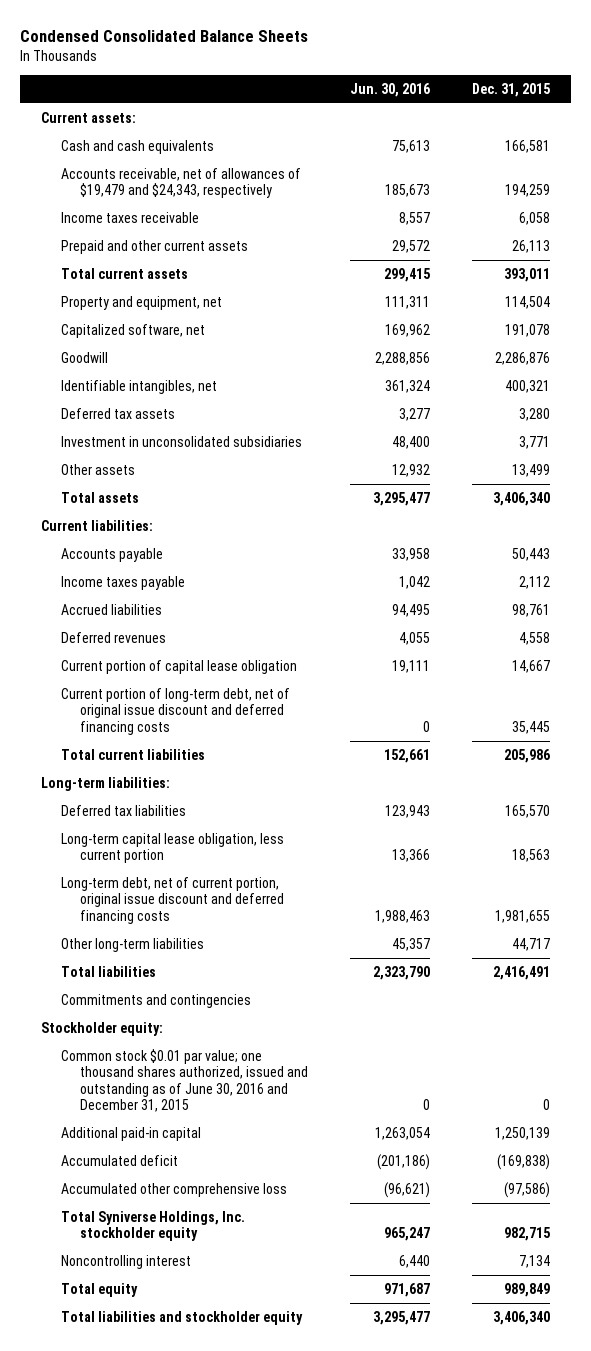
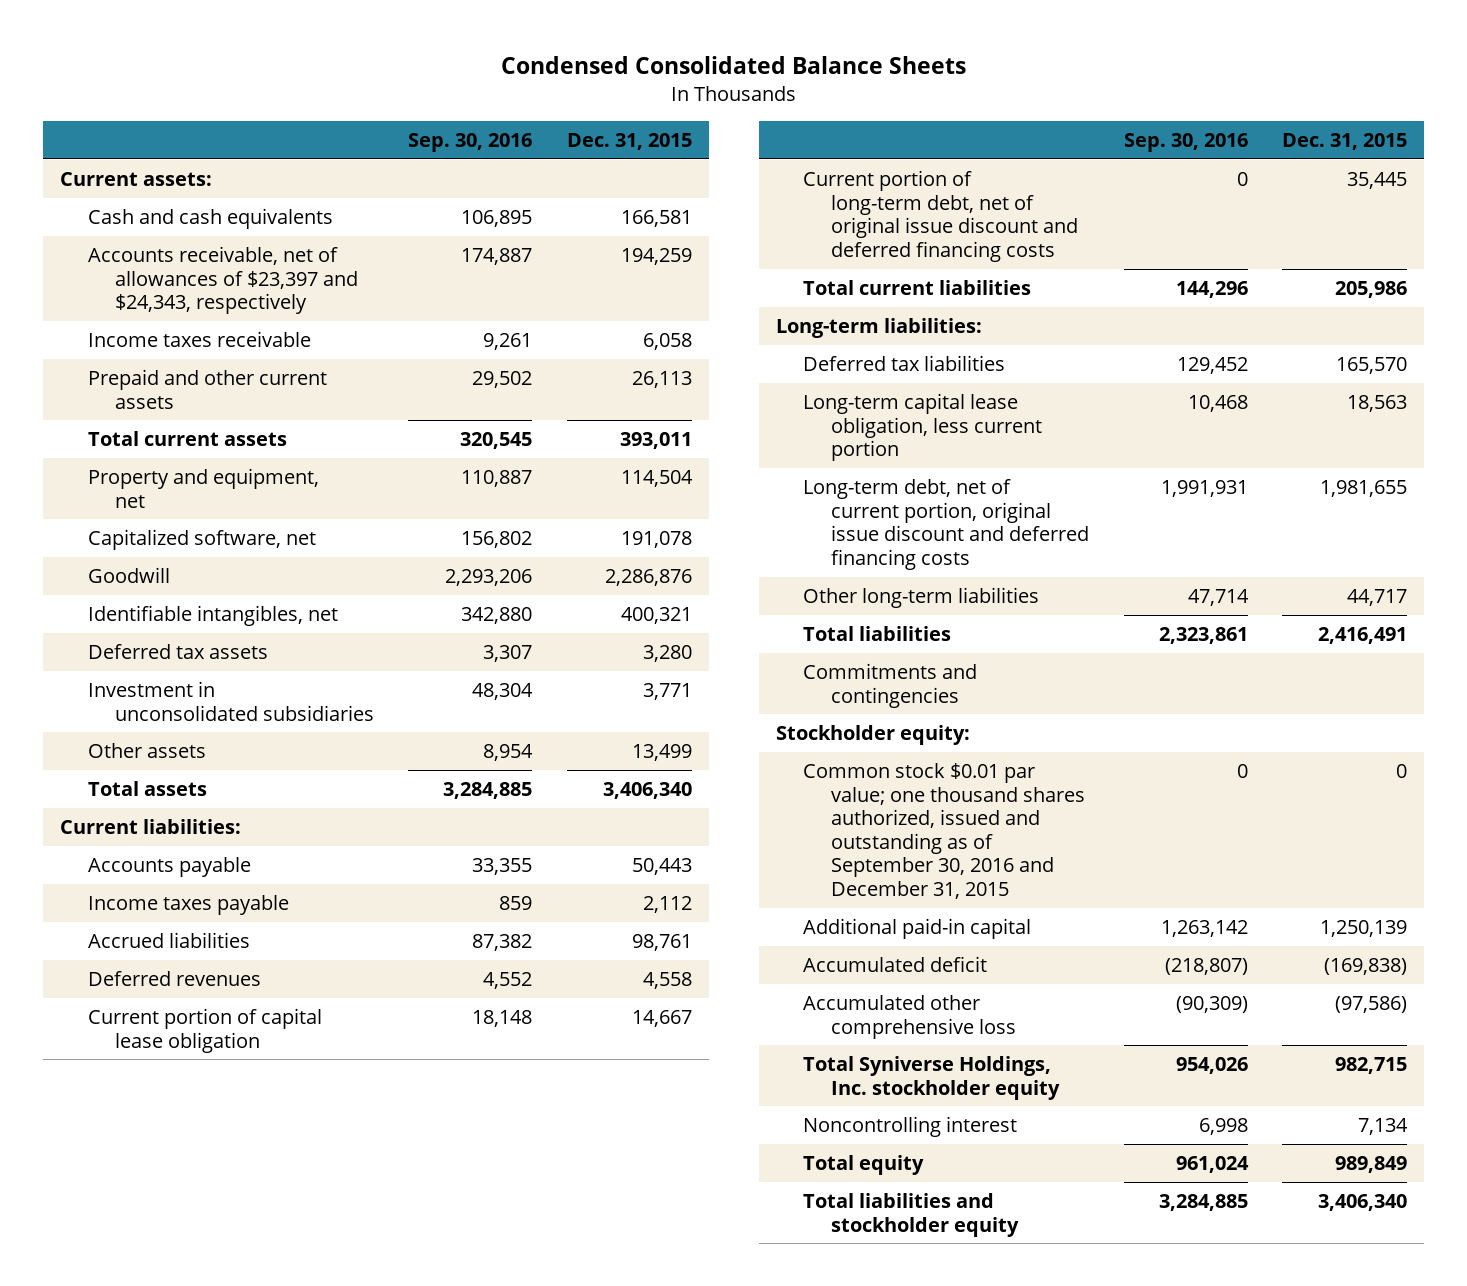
[350,83,431,98] Jun. 30, 2016 -> none
none -> [408,132,533,152] Sep. 30, 2016
[60,167,301,199] Accounts receivable, net of allowances of $19,479 and $24,343, respectively -> [87,245,359,315] Accounts receivable, net of allowances of $23,397 and $24,343, respectively
[60,1048,309,1113] Common stock $0.01 par value; one thousand shares authorized, issued and outstanding as of June 30, 2016 and December 31, 2015 -> [803,762,1085,900] Common stock $0.01 par value; one thousand shares authorized, issued and outstanding as of September 30, 2016 and December 31, 2015

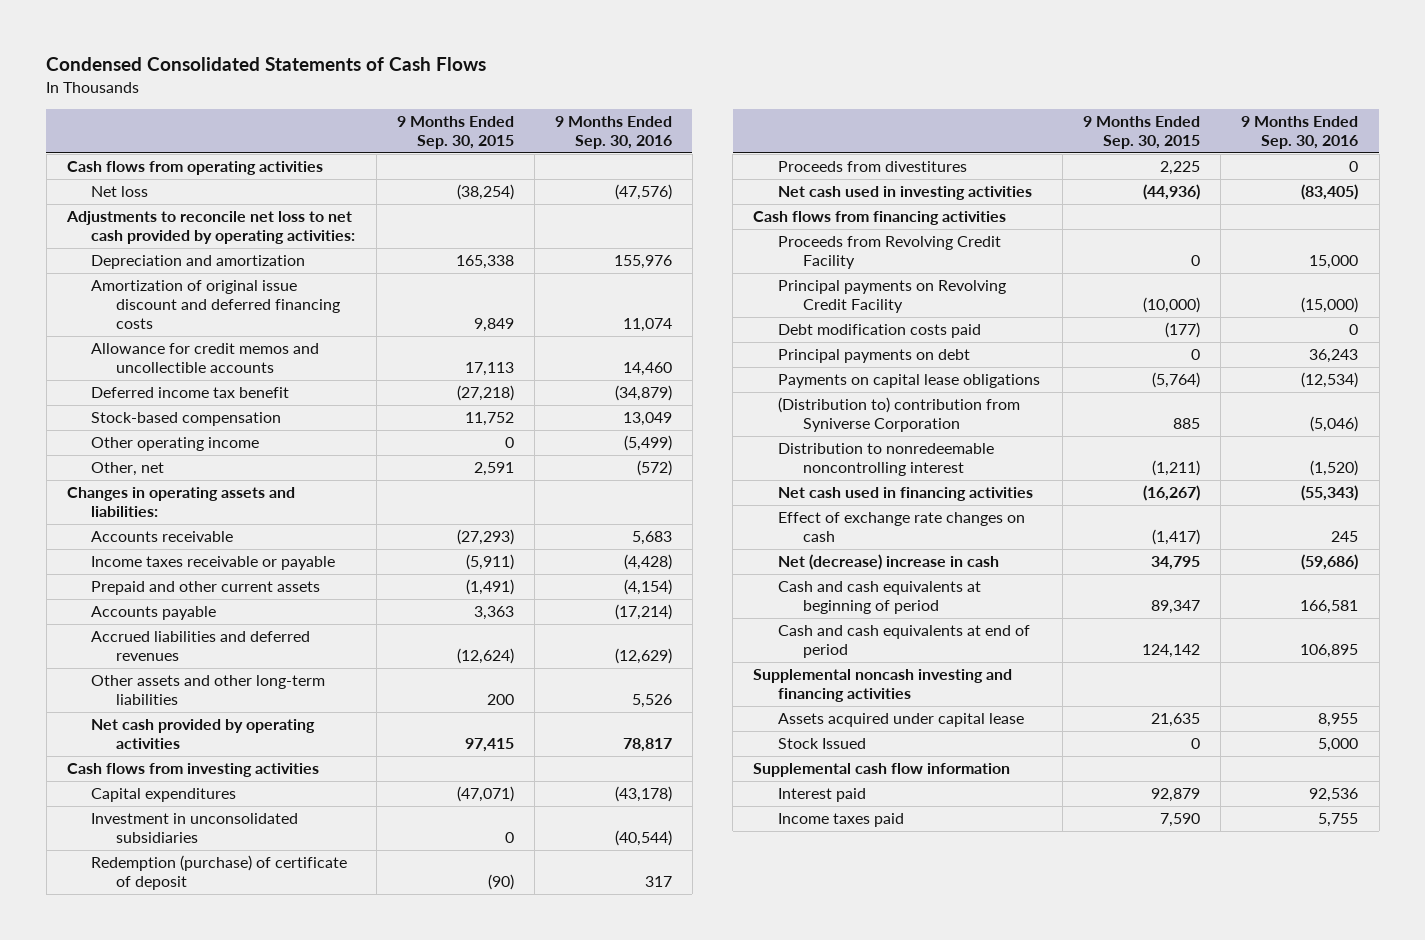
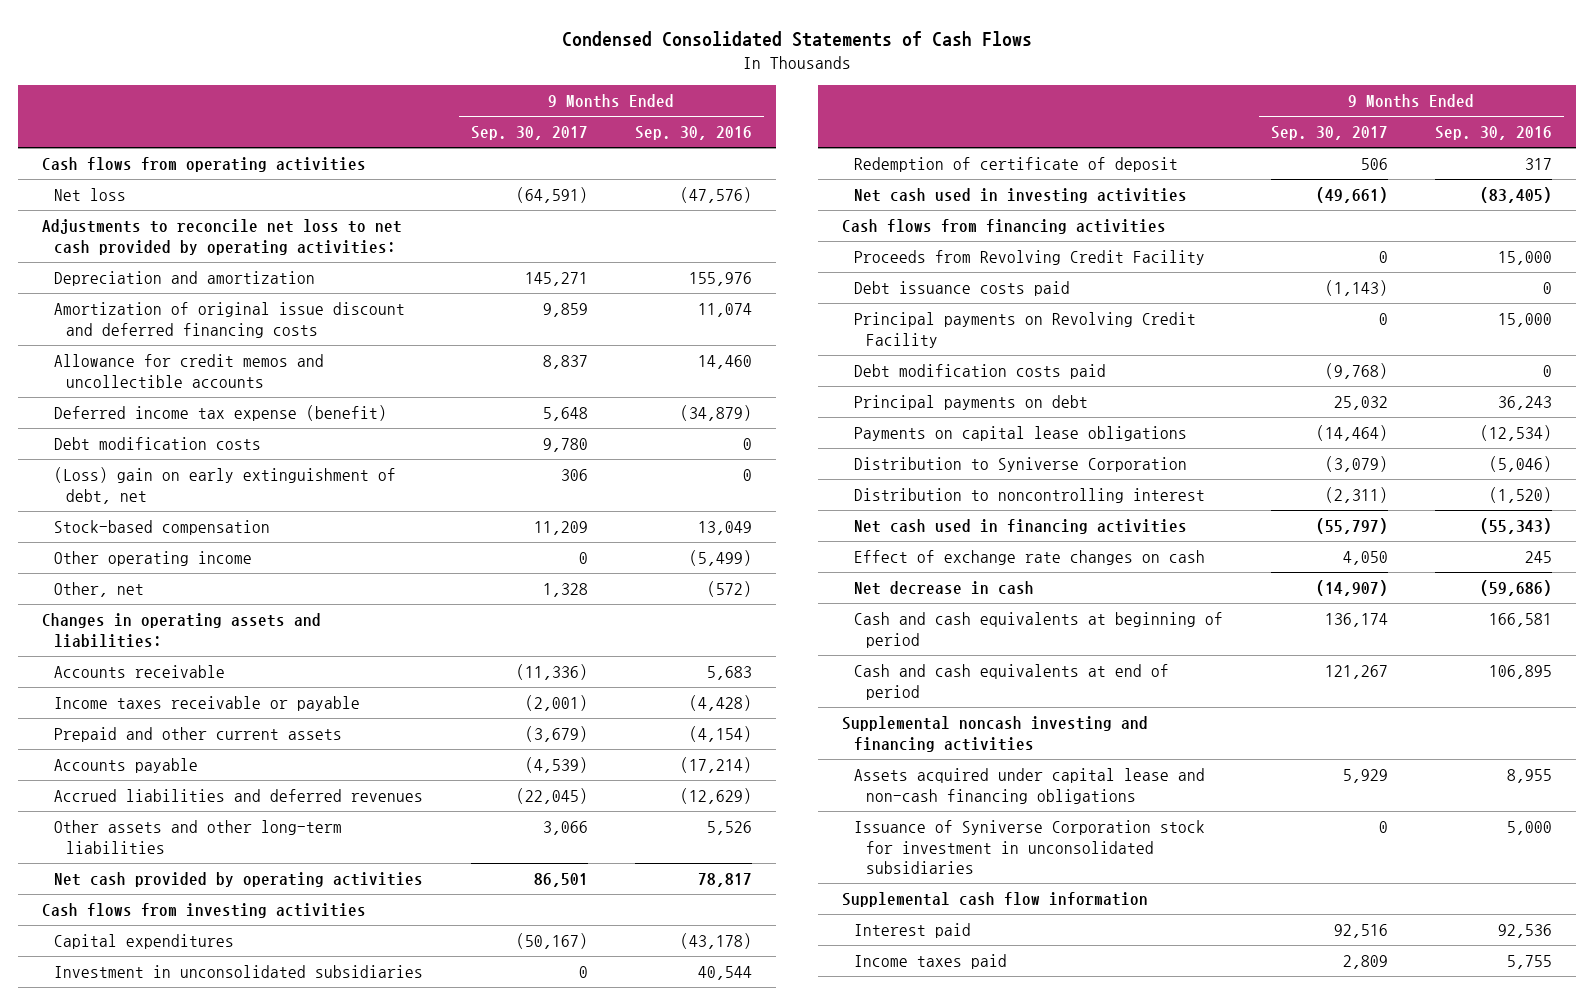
[396,116,514,150] 9 Months Ended Sep. 30, 2015 -> none
none -> [470,126,588,141] Sep. 30, 2017
[91,387,290,399] Deferred income tax benefit -> [54,405,388,422] Deferred income tax expense (benefit)
none -> [54,437,262,451] Debt modification costs
none -> [54,467,397,504] (Loss) gain on early extinguishment of debt, net
[778,161,968,173] Proceeds from divestitures -> none
[614,830,672,847] (40,544) -> [698,966,753,981] 40,544
[91,855,348,891] Redemption (purchase) of certificate of deposit -> [854,157,1179,173] Redemption of certificate of deposit
none -> [854,281,1071,297] Debt issuance costs paid
[1301,297,1359,314] (15,000) -> [1497,313,1552,328] 15,000
[778,397,1021,433] (Distribution to) contribution from Syniverse Corporation -> [854,457,1188,473] Distribution to Syniverse Corporation
[778,443,995,477] Distribution to nonredeemable noncontrolling interest -> [854,488,1206,504] Distribution to noncontrolling interest
[778,554,1000,571] Net (decrease) increase in cash -> [854,581,1035,596] Net decrease in cash
[778,713,1025,728] Assets acquired under capital lease -> [854,768,1206,804] Assets acquired under capital lease and non-cash financing obligations
[778,738,867,750] Stock Issued -> [854,820,1206,874] Issuance of Syniverse Corporation stock for investment in unconsolidated subsidiaries

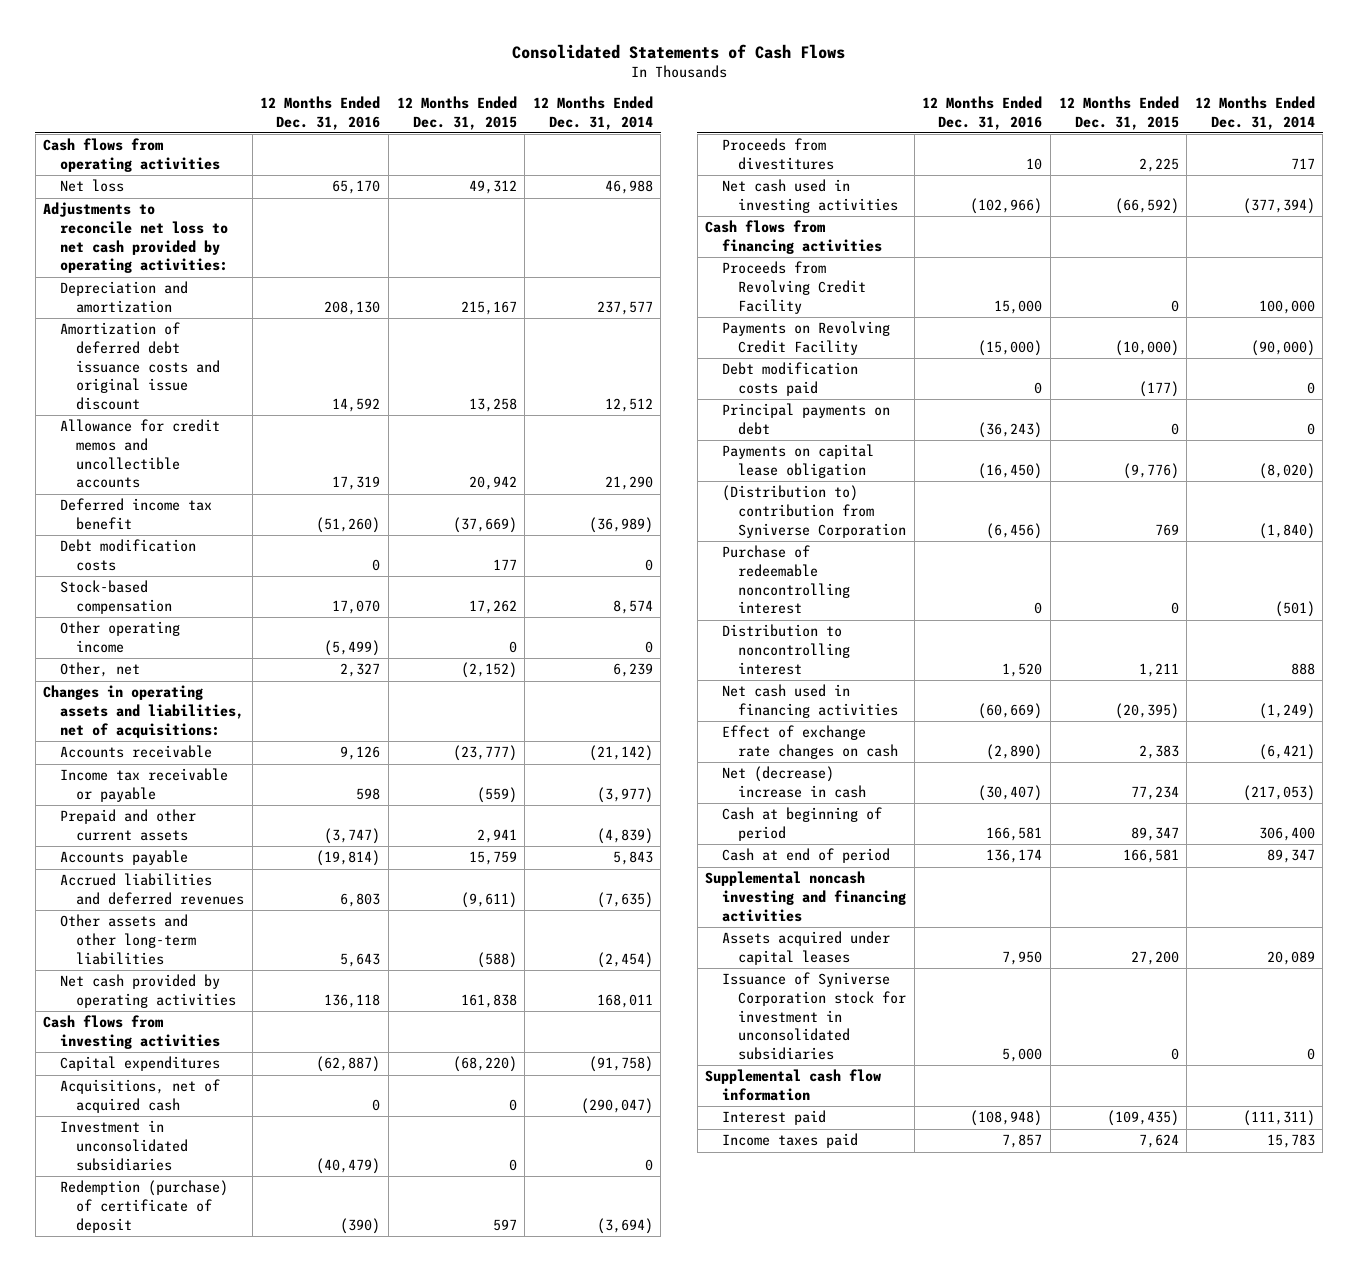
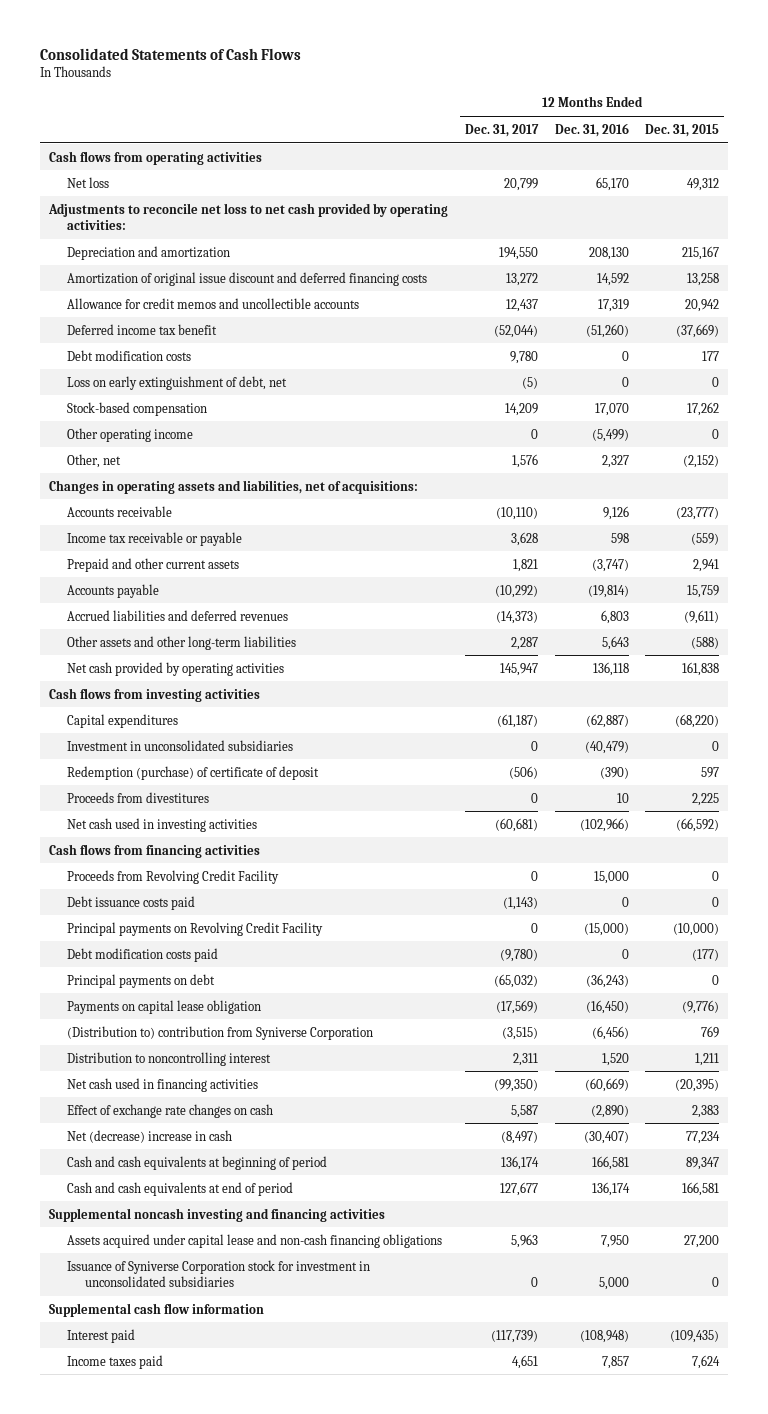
[532,95,653,130] 12 Months Ended Dec. 31, 2014 -> none
none -> [464,123,539,137] Dec. 31, 2017
[59,322,221,410] Amortization of deferred debt issuance costs and original issue discount -> [66,271,427,286] Amortization of original issue discount and deferred financing costs
none -> [66,375,287,390] Loss on early extinguishment of debt, net
[59,1079,220,1114] Acquisitions, net of acquired cash -> none
none -> [66,895,195,910] Debt issuance costs paid
[721,321,890,356] Payments on Revolving Credit Facility -> [66,921,323,936] Principal payments on Revolving Credit Facility
[721,545,851,615] Purchase of redeemable noncontrolling interest -> none
[721,807,882,842] Cash at beginning of period -> [66,1155,327,1170] Cash and cash equivalents at beginning of period
[721,848,890,864] Cash at end of period -> [66,1181,293,1196] Cash and cash equivalents at end of period
[721,931,890,966] Assets acquired under capital leases -> [66,1233,442,1248] Assets acquired under capital lease and non-cash financing obligations

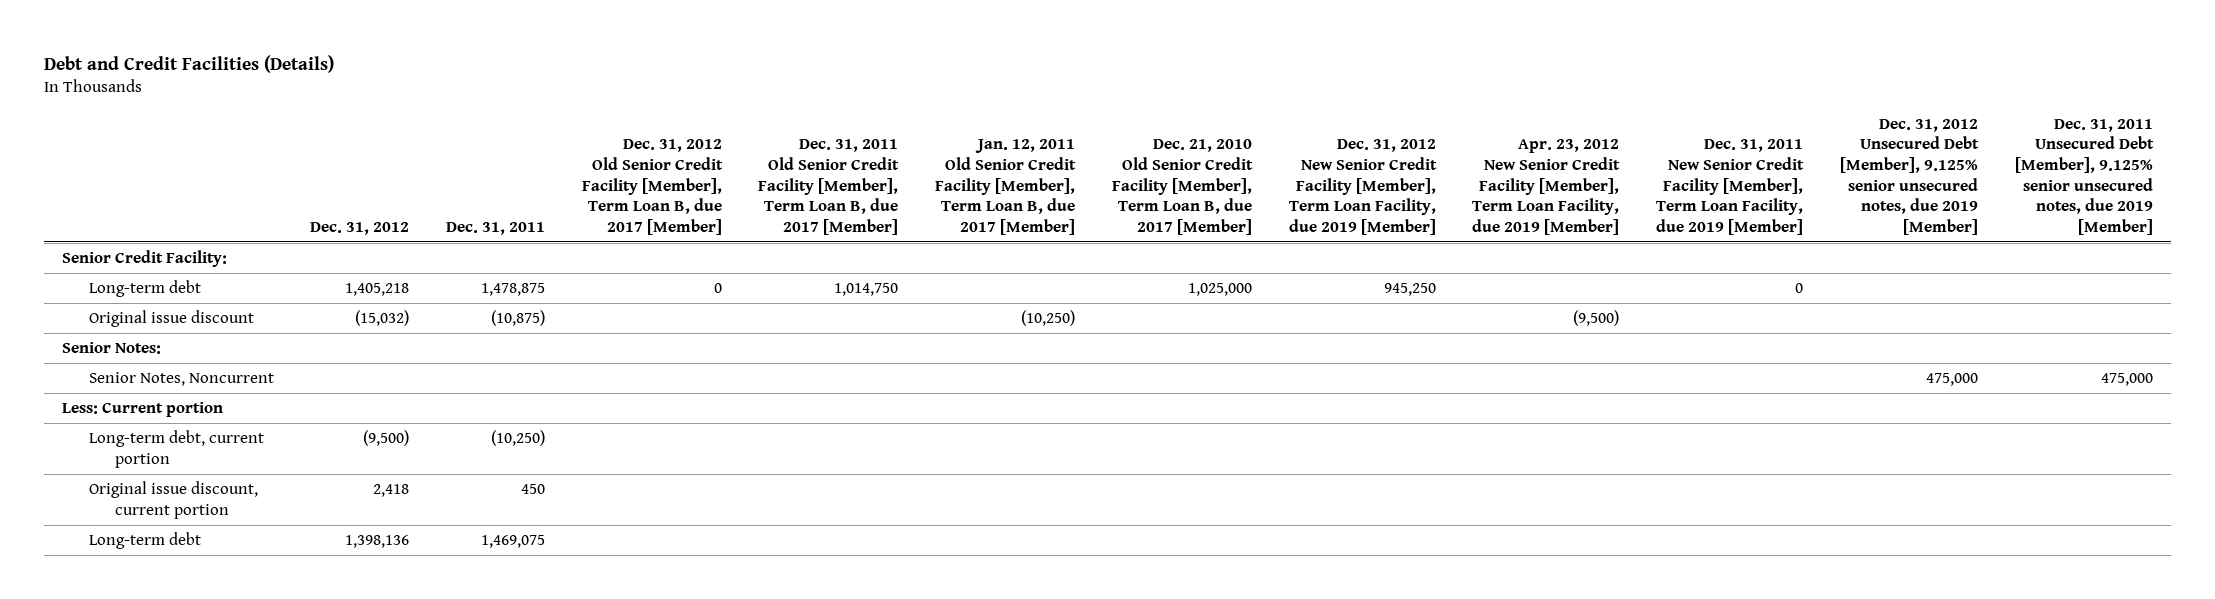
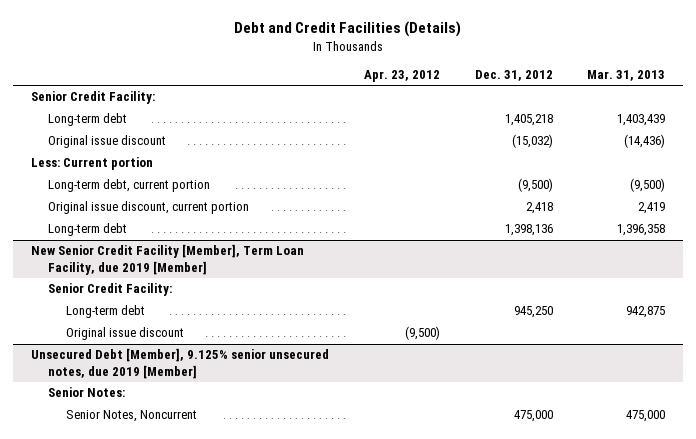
[446,222,546,236] Dec. 31, 2011 -> none
[581,139,723,236] Dec. 31, 2012 Old Senior Credit Facility [Member], Term Loan B, due 2017 [Member] -> none
[758,139,900,236] Dec. 31, 2011 Old Senior Credit Facility [Member], Term Loan B, due 2017 [Member] -> none
[935,139,1077,236] Jan. 12, 2011 Old Senior Credit Facility [Member], Term Loan B, due 2017 [Member] -> none
[1111,139,1253,236] Dec. 21, 2010 Old Senior Credit Facility [Member], Term Loan B, due 2017 [Member] -> none
[1288,139,1437,236] Dec. 31, 2012 New Senior Credit Facility [Member], Term Loan Facility, due 2019 [Member] -> none
[1472,139,1621,236] Apr. 23, 2012 New Senior Credit Facility [Member], Term Loan Facility, due 2019 [Member] -> none
[1656,139,1805,236] Dec. 31, 2011 New Senior Credit Facility [Member], Term Loan Facility, due 2019 [Member] -> none
[1839,118,1979,236] Dec. 31, 2012 Unsecured Debt [Member], 9.125% senior unsecured notes, due 2019 [Member] -> none
[2014,118,2154,236] Dec. 31, 2011 Unsecured Debt [Member], 9.125% senior unsecured notes, due 2019 [Member] -> none
none -> [363,70,440,83] Apr. 23, 2012
none -> [587,70,666,82] Mar. 31, 2013
[62,342,162,355] Senior Notes: -> none
[88,372,274,387] Senior Notes, Noncurrent -> none
none -> [30,244,304,275] New Senior Credit Facility [Member], Term Loan Facility, due 2019 [Member]
none -> [48,283,173,297] Senior Credit Facility:
none -> [66,305,146,319] Long-term debt
none -> [66,327,185,341] Original issue discount
none -> [30,348,329,379] Unsecured Debt [Member], 9.125% senior unsecured notes, due 2019 [Member]
none -> [48,387,126,398] Senior Notes:
none -> [66,410,198,423] Senior Notes, Noncurrent

